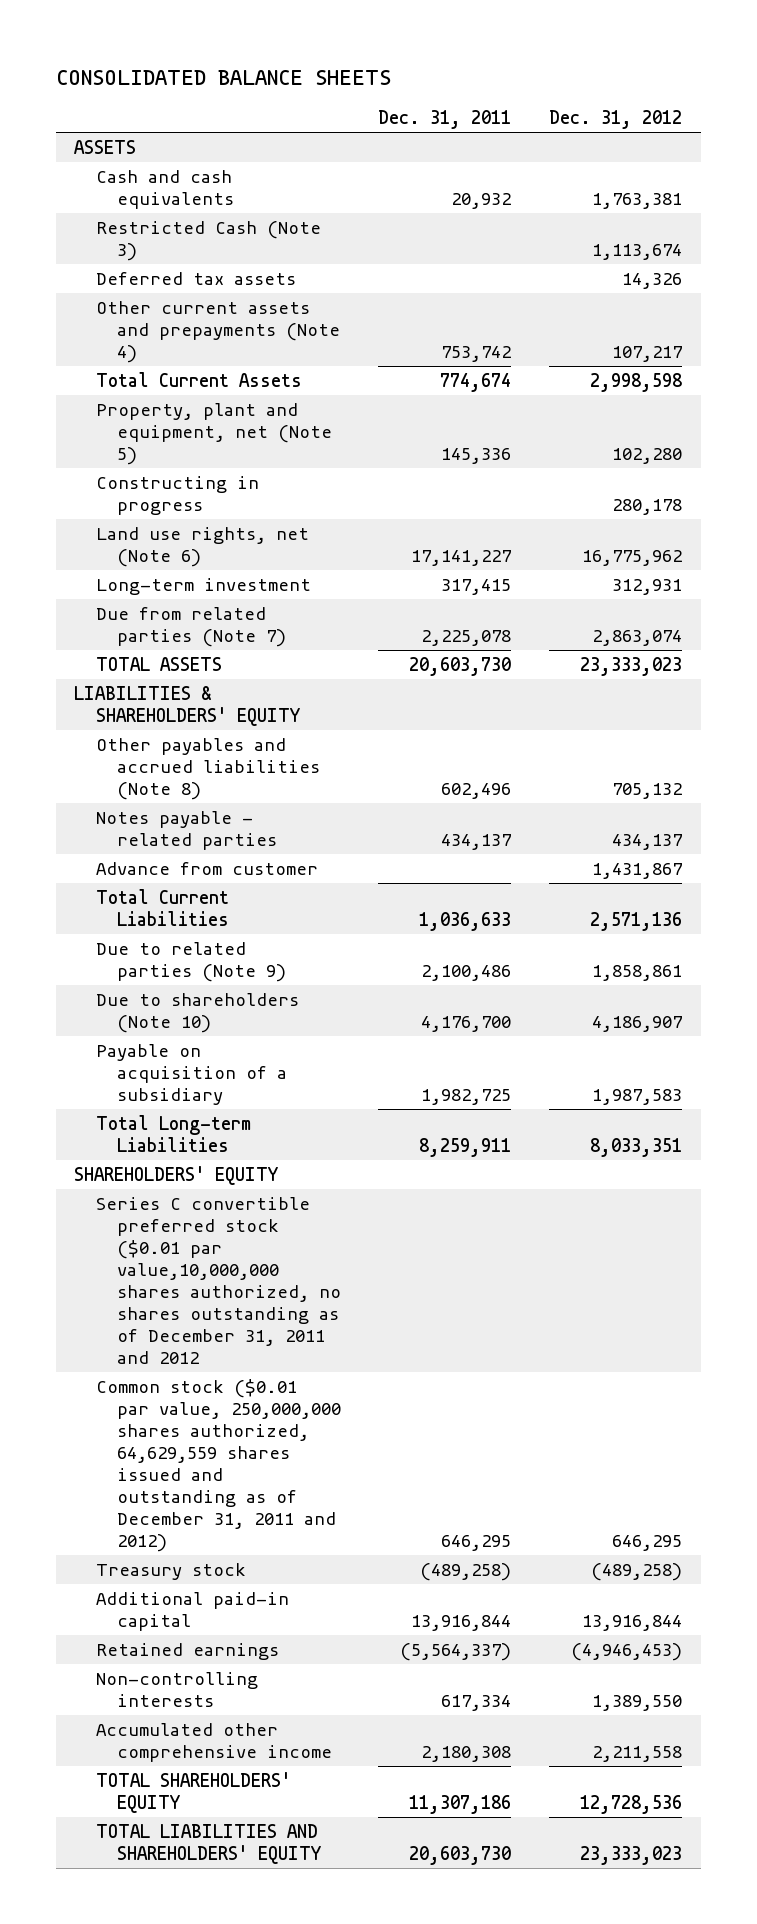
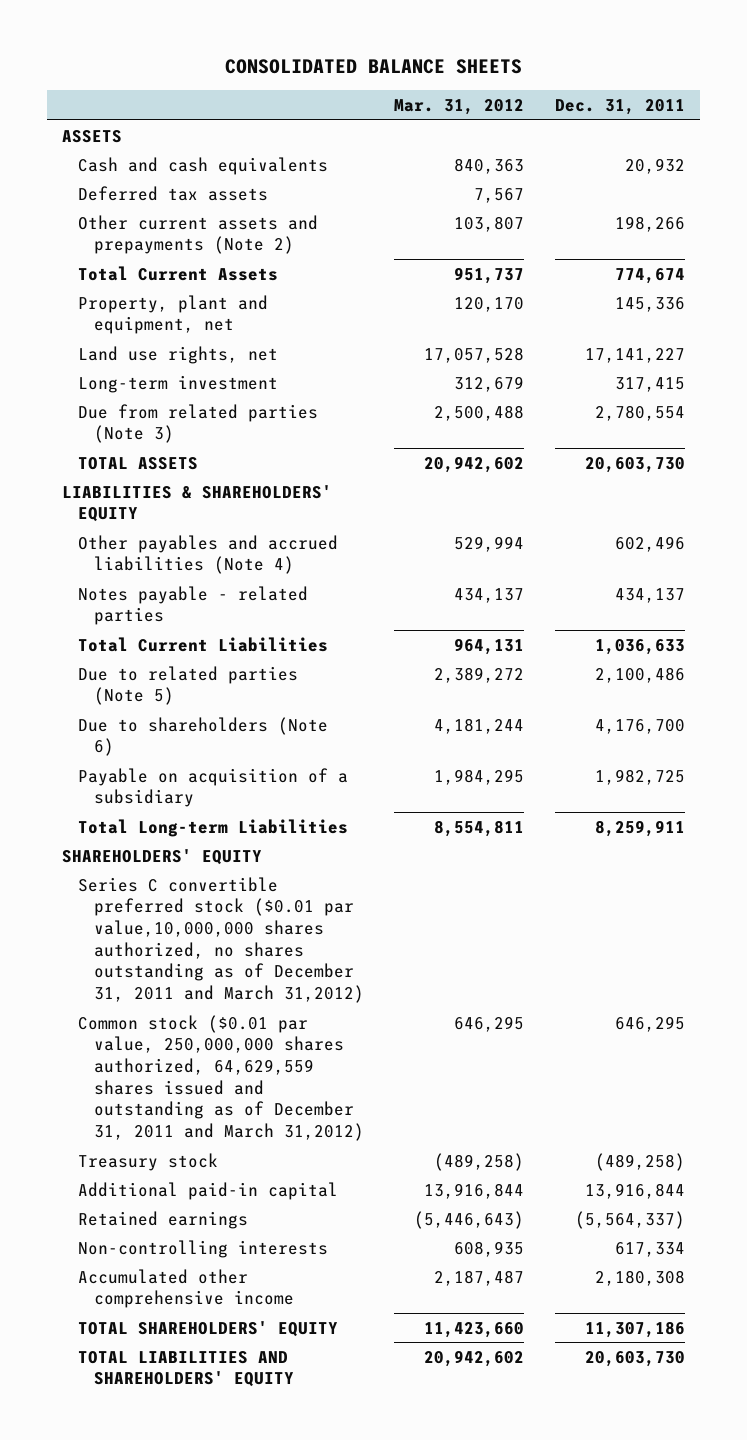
[549,110,683,130] Dec. 31, 2012 -> none
none -> [394,99,525,116] Mar. 31, 2012
[95,220,321,261] Restricted Cash (Note 3) -> none
[95,300,340,363] Other current assets and prepayments (Note 4) -> [77,214,318,255] Other current assets and prepayments (Note 2)
[441,345,512,362] 753,742 -> [615,215,686,232] 198,266
[95,475,259,515] Constructing in progress -> none
[95,402,332,465] Property, plant and equipment, net (Note 5) -> [77,294,268,335] Property, plant and equipment, net
[95,526,309,567] Land use rights, net (Note 6) -> [77,345,278,364] Land use rights, net
[95,606,286,647] Due from related parties (Note 7) -> [77,403,318,444] Due from related parties (Note 3)
[421,629,512,646] 2,225,078 -> [595,404,686,421] 2,780,554
[95,737,320,800] Other payables and accrued liabilities (Note 8) -> [77,534,338,575] Other payables and accrued liabilities (Note 4)
[95,861,318,875] Advance from customer -> none
[95,941,286,982] Due to related parties (Note 9) -> [77,665,298,706] Due to related parties (Note 5)
[95,992,299,1033] Due to shareholders (Note 10) -> [77,716,328,757] Due to shareholders (Note 6)
[95,1196,341,1365] Series C convertible preferred stock ($0.01 par value,10,000,000 shares authorized, no shares outstanding as of December 31, 2011 and 2012 -> [77,876,364,1003] Series C convertible preferred stock ($0.01 par value,10,000,000 shares authorized, no shares outstanding as of December 31, 2011 and March 31,2012)
[95,1378,341,1553] Common stock ($0.01 par value, 250,000,000 shares authorized, 64,629,559 shares issued and outstanding as of December 31, 2011 and 2012) -> [77,1014,364,1141] Common stock ($0.01 par value, 250,000,000 shares authorized, 64,629,559 shares issued and outstanding as of December 31, 2011 and March 31,2012)

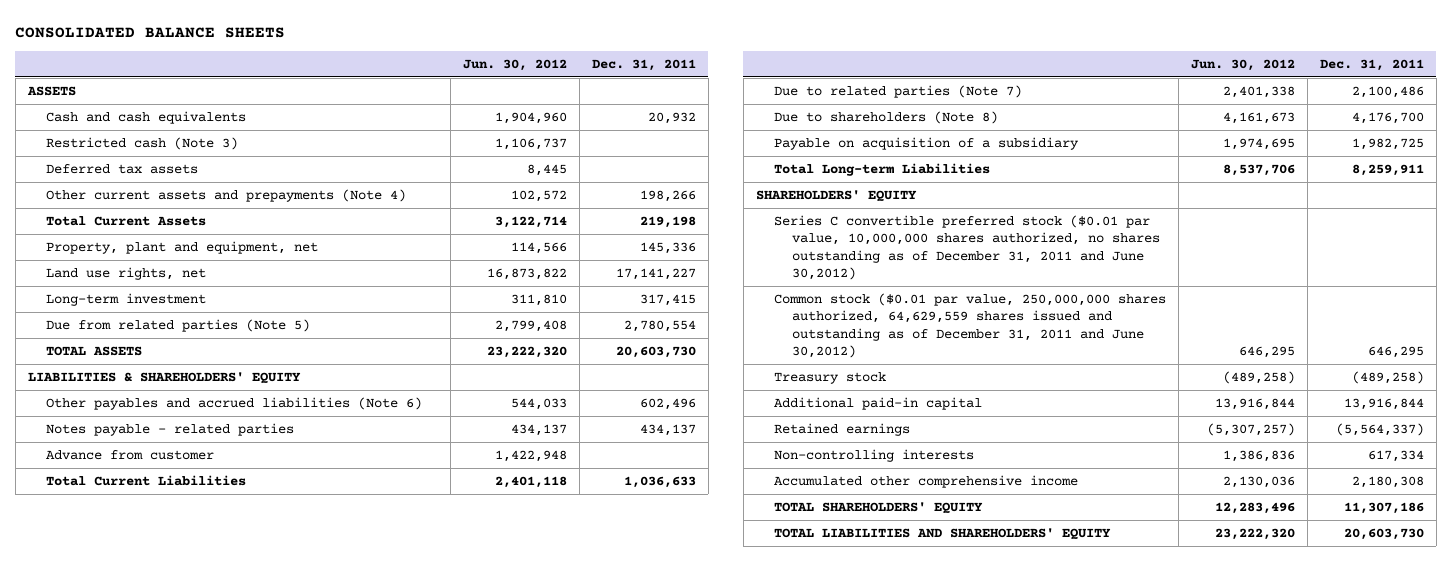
[394,99,525,116] Mar. 31, 2012 -> none
none -> [462,58,567,71] Jun. 30, 2012
none -> [45,137,238,151] Restricted cash (Note 3)
[77,214,318,255] Other current assets and prepayments (Note 2) -> [45,189,406,203] Other current assets and prepayments (Note 4)
[615,267,686,284] 774,674 -> [639,216,696,229] 219,198
[77,403,318,444] Due from related parties (Note 3) -> [45,319,310,333] Due from related parties (Note 5)
[77,534,338,575] Other payables and accrued liabilities (Note 4) -> [45,397,422,411] Other payables and accrued liabilities (Note 6)
none -> [45,450,214,461] Advance from customer
[77,665,298,706] Due to related parties (Note 5) -> [773,85,1022,99] Due to related parties (Note 7)
[77,716,328,757] Due to shareholders (Note 6) -> [773,111,998,125] Due to shareholders (Note 8)
[77,876,364,1003] Series C convertible preferred stock ($0.01 par value,10,000,000 shares authorized, no shares outstanding as of December 31, 2011 and March 31,2012) -> [773,215,1161,281] Series C convertible preferred stock ($0.01 par value, 10,000,000 shares authorized, no shares outstanding as of December 31, 2011 and June 30,2012)
[77,1014,364,1141] Common stock ($0.01 par value, 250,000,000 shares authorized, 64,629,559 shares issued and outstanding as of December 31, 2011 and March 31,2012) -> [773,293,1166,359] Common stock ($0.01 par value, 250,000,000 shares authorized, 64,629,559 shares issued and outstanding as of December 31, 2011 and June 30,2012)

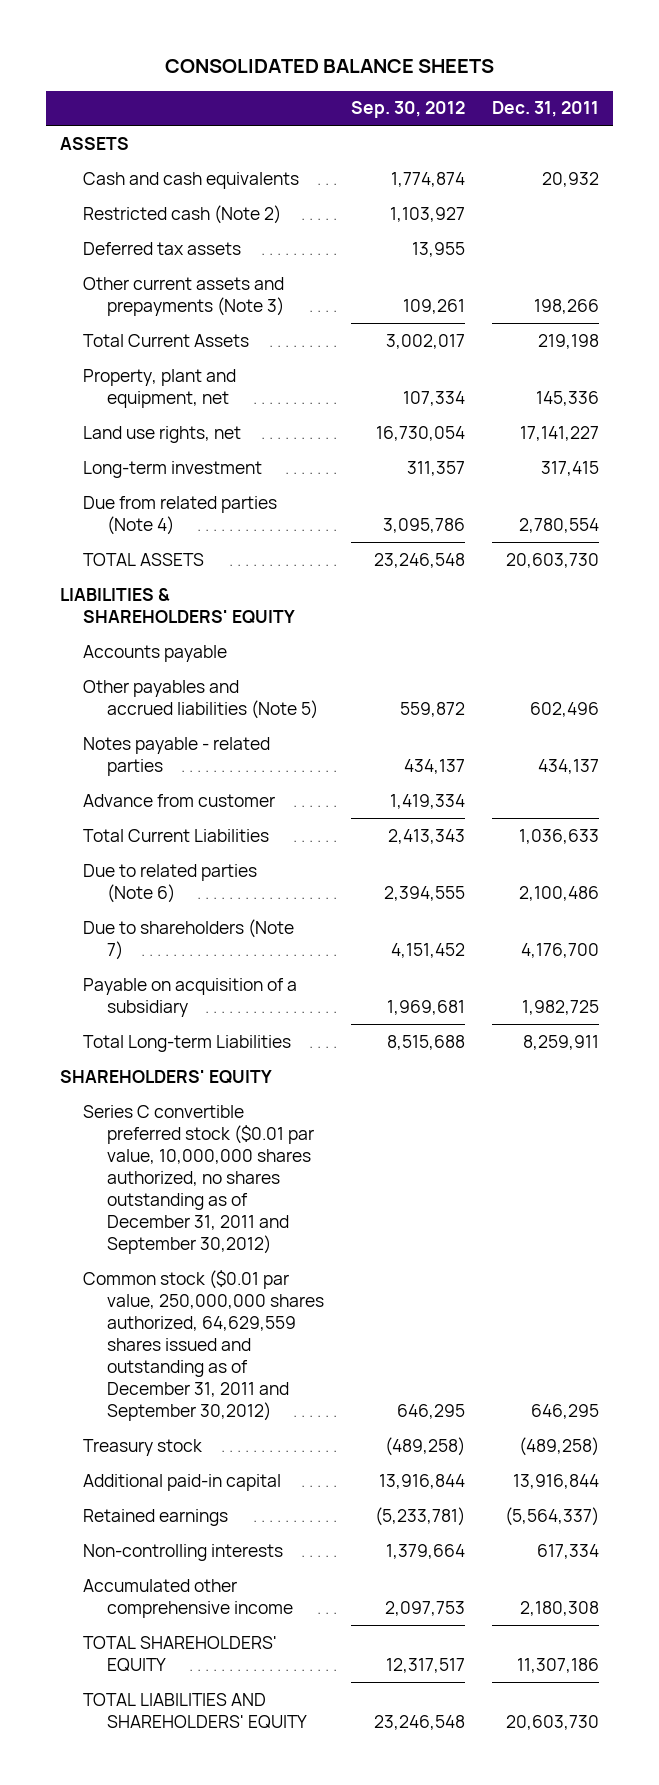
[462,58,567,71] Jun. 30, 2012 -> none
none -> [350,101,465,119] Sep. 30, 2012
[45,137,238,151] Restricted cash (Note 3) -> [83,204,282,224] Restricted cash (Note 2)
[45,189,406,203] Other current assets and prepayments (Note 4) -> [83,276,285,316] Other current assets and prepayments (Note 3)
[45,319,310,333] Due from related parties (Note 5) -> [83,495,278,535] Due from related parties (Note 4)
none -> [83,644,228,662] Accounts payable
[45,397,422,411] Other payables and accrued liabilities (Note 6) -> [83,679,318,719] Other payables and accrued liabilities (Note 5)
[773,85,1022,99] Due to related parties (Note 7) -> [83,863,258,903] Due to related parties (Note 6)
[773,111,998,125] Due to shareholders (Note 8) -> [83,918,295,960] Due to shareholders (Note 7)
[773,215,1161,281] Series C convertible preferred stock ($0.01 par value, 10,000,000 shares authorized, no shares outstanding as of December 31, 2011 and June 30,2012) -> [83,1104,314,1254] Series C convertible preferred stock ($0.01 par value, 10,000,000 shares authorized, no shares outstanding as of December 31, 2011 and September 30,2012)
[773,293,1166,359] Common stock ($0.01 par value, 250,000,000 shares authorized, 64,629,559 shares issued and outstanding as of December 31, 2011 and June 30,2012) -> [83,1269,324,1421] Common stock ($0.01 par value, 250,000,000 shares authorized, 64,629,559 shares issued and outstanding as of December 31, 2011 and September 30,2012)

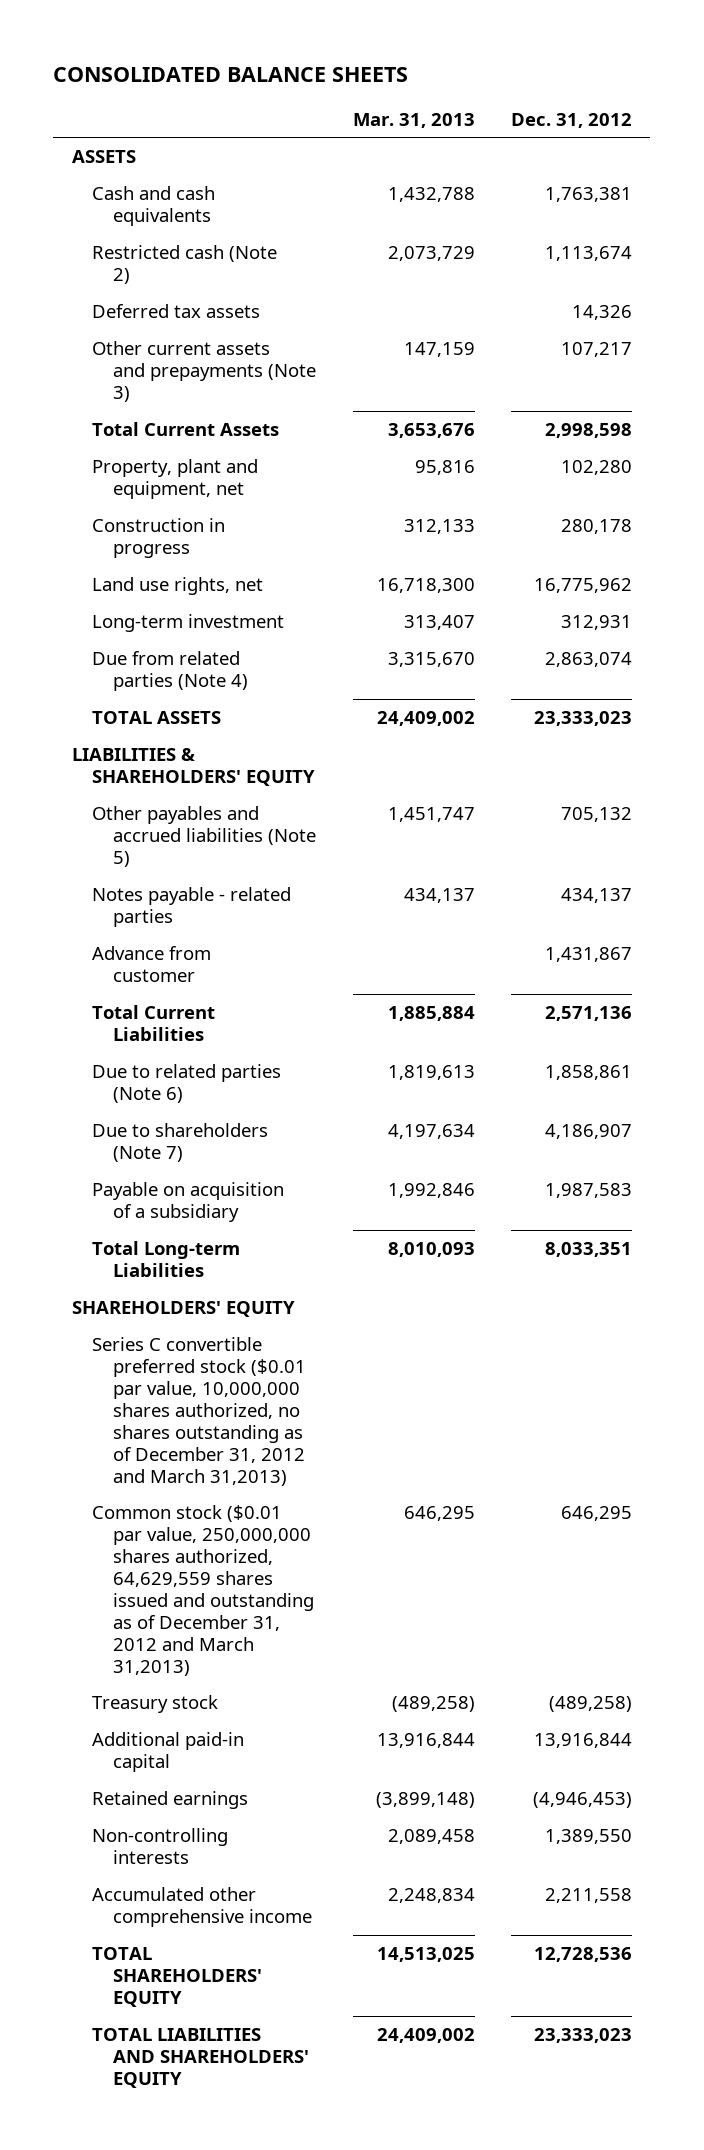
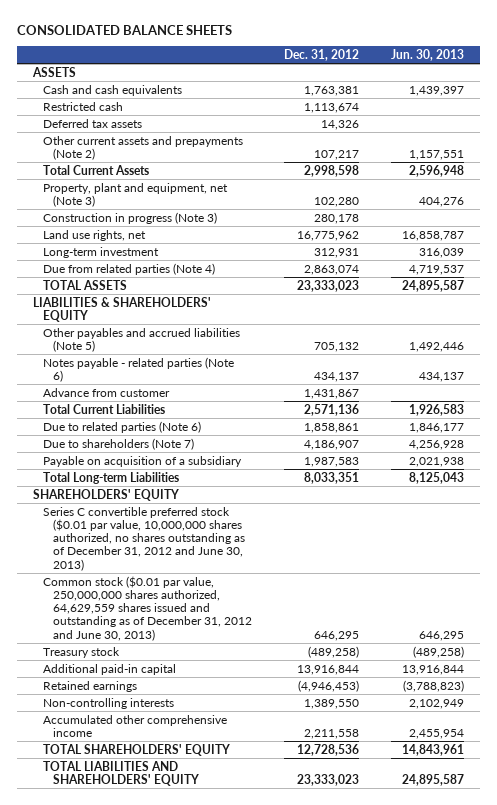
[352,112,475,128] Mar. 31, 2013 -> none
none -> [390,48,464,61] Jun. 30, 2013
[92,244,278,284] Restricted cash (Note 2) -> [43,101,124,111] Restricted cash
[92,340,317,402] Other current assets and prepayments (Note 3) -> [43,135,244,160] Other current assets and prepayments (Note 2)
[92,458,259,499] Property, plant and equipment, net -> [43,182,229,207] Property, plant and equipment, net (Note 3)
[92,517,226,558] Construction in progress -> [43,211,218,224] Construction in progress (Note 3)
[92,886,292,927] Notes payable - related parties -> [43,356,235,382] Notes payable - related parties (Note 6)
[92,1336,307,1486] Series C convertible preferred stock ($0.01 par value, 10,000,000 shares authorized, no shares outstanding as of December 31, 2012 and March 31,2013) -> [43,506,246,571] Series C convertible preferred stock ($0.01 par value, 10,000,000 shares authorized, no shares outstanding as of December 31, 2012 and June 30, 2013)
[92,1504,315,1676] Common stock ($0.01 par value, 250,000,000 shares authorized, 64,629,559 shares issued and outstanding as of December 31, 2012 and March 31,2013) -> [43,575,253,641] Common stock ($0.01 par value, 250,000,000 shares authorized, 64,629,559 shares issued and outstanding as of December 31, 2012 and June 30, 2013)

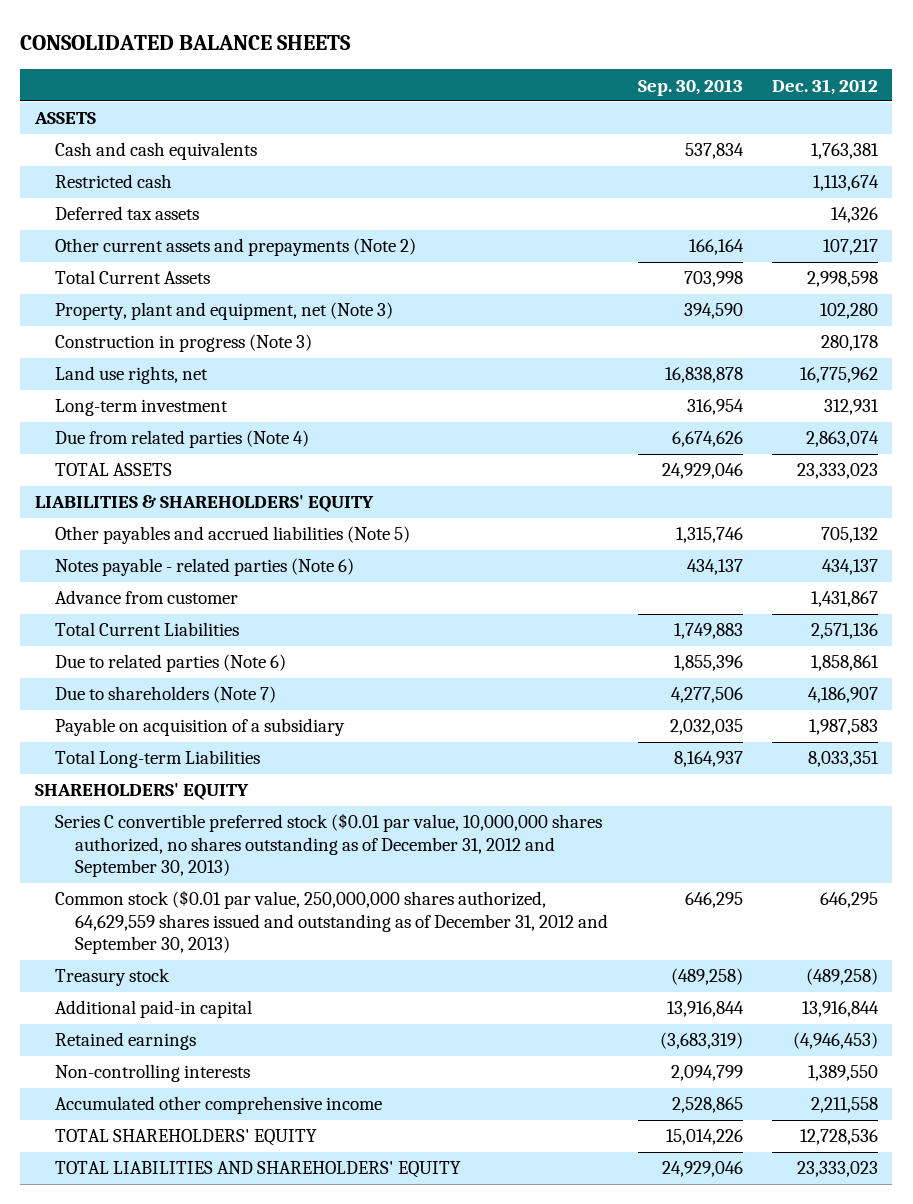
[390,48,464,61] Jun. 30, 2013 -> none
none -> [637,78,743,96] Sep. 30, 2013
[43,506,246,571] Series C convertible preferred stock ($0.01 par value, 10,000,000 shares authorized, no shares outstanding as of December 31, 2012 and June 30, 2013) -> [55,813,603,878] Series C convertible preferred stock ($0.01 par value, 10,000,000 shares authorized, no shares outstanding as of December 31, 2012 and September 30, 2013)
[43,575,253,641] Common stock ($0.01 par value, 250,000,000 shares authorized, 64,629,559 shares issued and outstanding as of December 31, 2012 and June 30, 2013) -> [55,890,609,955] Common stock ($0.01 par value, 250,000,000 shares authorized, 64,629,559 shares issued and outstanding as of December 31, 2012 and September 30, 2013)

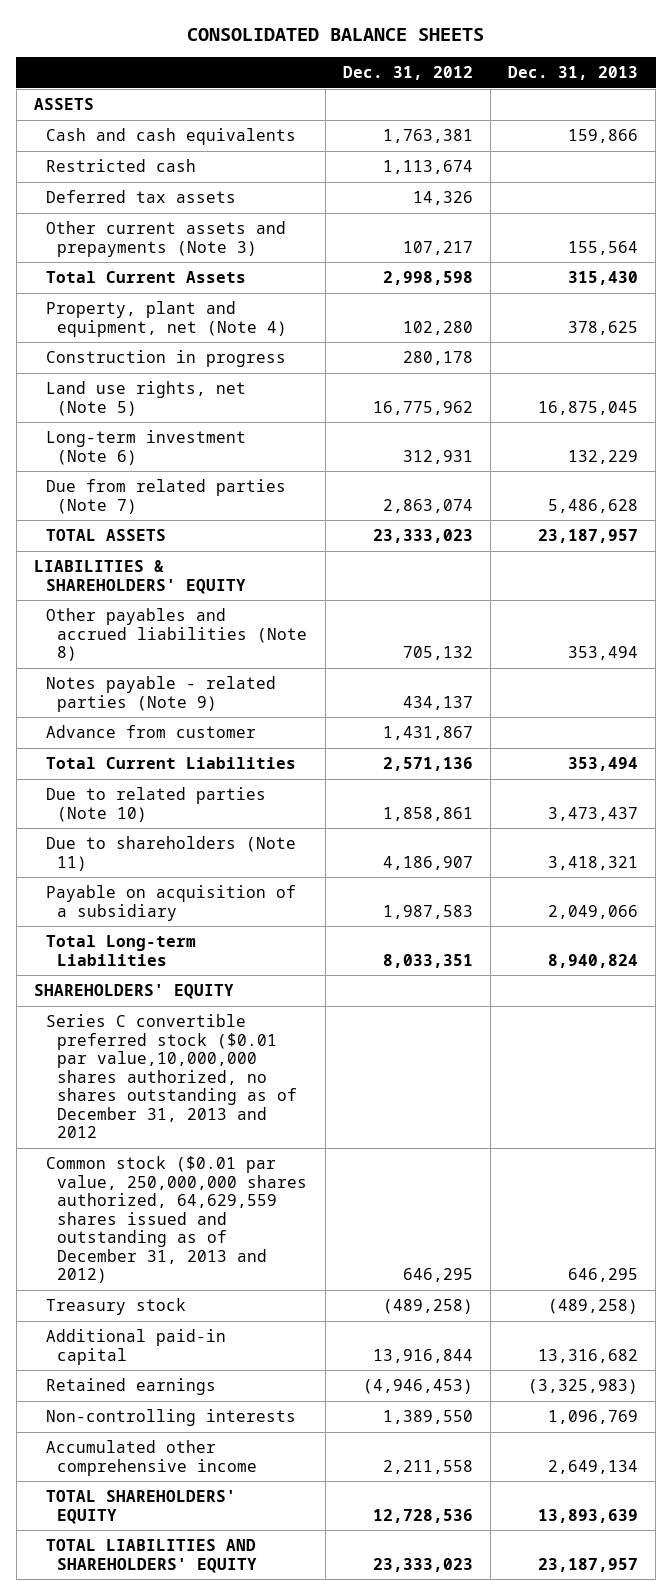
[637,78,743,96] Sep. 30, 2013 -> none
none -> [508,66,639,81] Dec. 31, 2013
[55,238,417,257] Other current assets and prepayments (Note 2) -> [45,221,286,257] Other current assets and prepayments (Note 3)
[55,302,394,321] Property, plant and equipment, net (Note 3) -> [45,301,288,337] Property, plant and equipment, net (Note 4)
[55,334,313,353] Construction in progress (Note 3) -> [45,350,286,368] Construction in progress
[55,366,209,385] Land use rights, net -> [45,381,246,416] Land use rights, net (Note 5)
[55,399,229,417] Long-term investment -> [45,430,246,465] Long-term investment (Note 6)
[55,430,310,449] Due from related parties (Note 4) -> [45,479,286,514] Due from related parties (Note 7)
[55,526,411,545] Other payables and accrued liabilities (Note 5) -> [45,608,308,662] Other payables and accrued liabilities (Note 8)
[55,558,355,577] Notes payable - related parties (Note 6) -> [45,676,276,712] Notes payable - related parties (Note 9)
[55,654,287,673] Due to related parties (Note 6) -> [45,787,266,822] Due to related parties (Note 10)
[55,686,277,704] Due to shareholders (Note 7) -> [45,836,296,871] Due to shareholders (Note 11)
[55,813,603,878] Series C convertible preferred stock ($0.01 par value, 10,000,000 shares authorized, no shares outstanding as of December 31, 2012 and September 30, 2013) -> [45,1014,298,1139] Series C convertible preferred stock ($0.01 par value,10,000,000 shares authorized, no shares outstanding as of December 31, 2013 and 2012
[55,890,609,955] Common stock ($0.01 par value, 250,000,000 shares authorized, 64,629,559 shares issued and outstanding as of December 31, 2012 and September 30, 2013) -> [45,1156,308,1284] Common stock ($0.01 par value, 250,000,000 shares authorized, 64,629,559 shares issued and outstanding as of December 31, 2013 and 2012)

